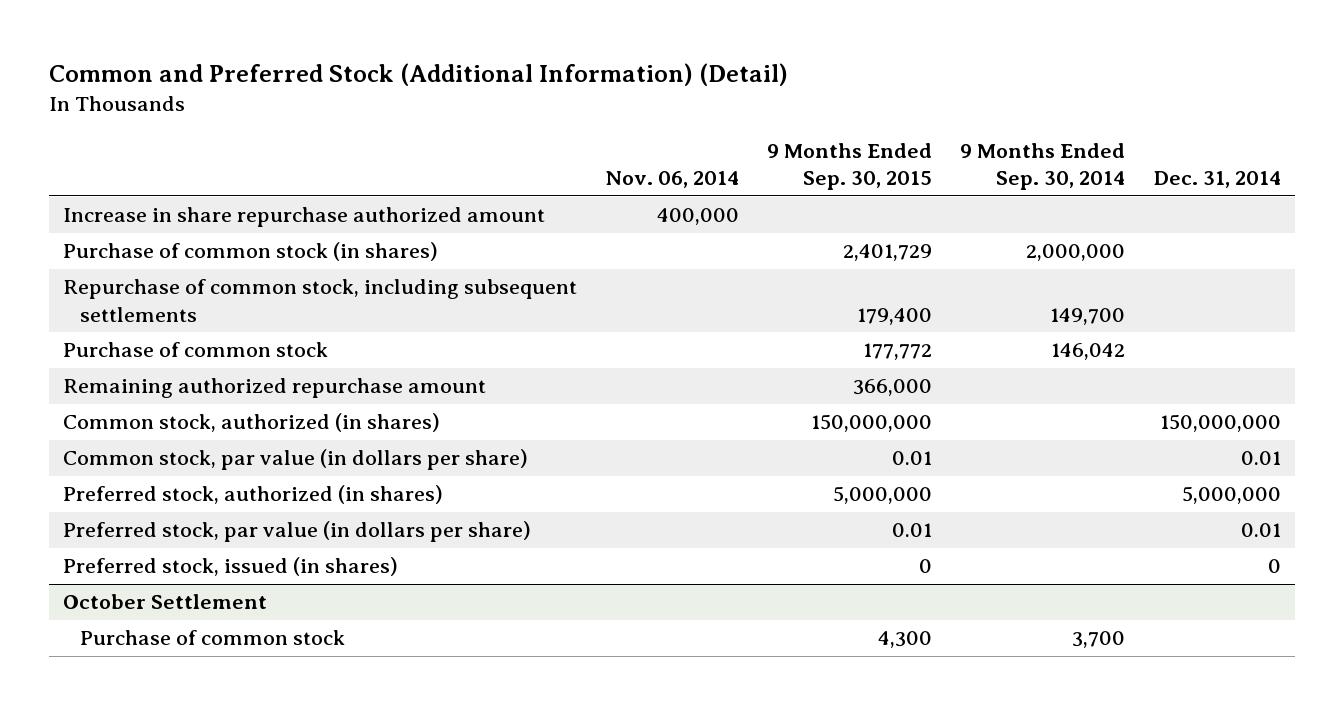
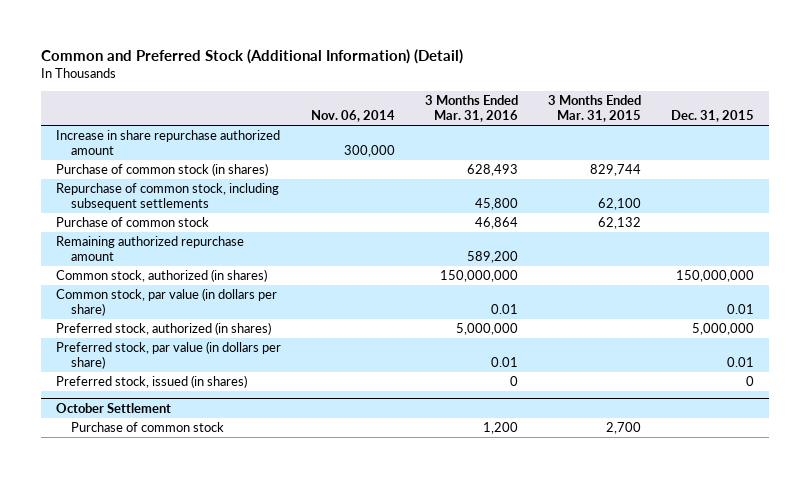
[767,143,933,191] 9 Months Ended Sep. 30, 2015 -> none
[960,143,1126,191] 9 Months Ended Sep. 30, 2014 -> none
[1153,171,1281,189] Dec. 31, 2014 -> none
none -> [424,94,518,123] 3 Months Ended Mar. 31, 2016
none -> [547,94,641,123] 3 Months Ended Mar. 31, 2015
none -> [670,110,754,123] Dec. 31, 2015
[657,208,740,226] 400,000 -> [344,145,396,158] 300,000

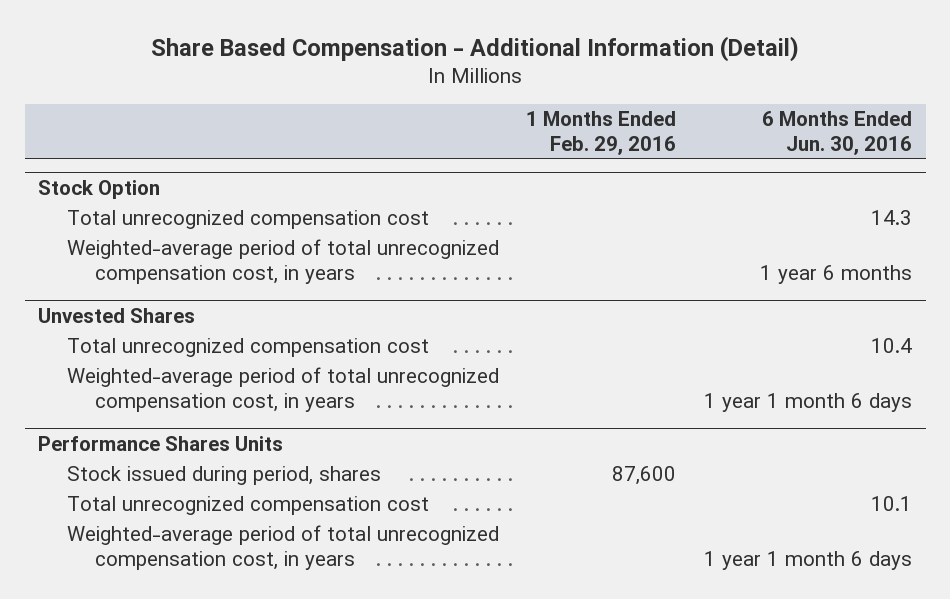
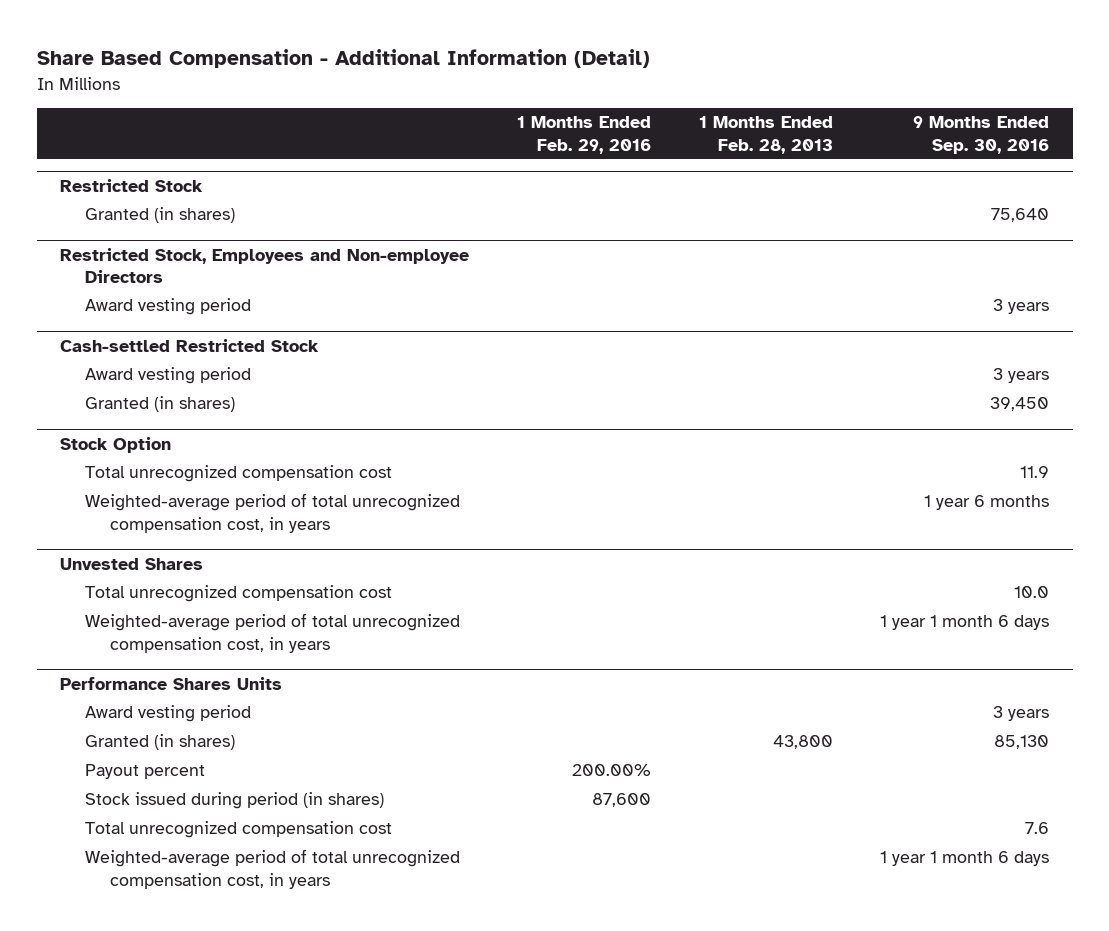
[761,110,912,156] 6 Months Ended Jun. 30, 2016 -> none
none -> [698,116,833,154] 1 Months Ended Feb. 28, 2013
none -> [913,116,1050,154] 9 Months Ended Sep. 30, 2016
none -> [60,178,204,192] Restricted Stock
none -> [85,207,236,224] Granted (in shares)
none -> [60,247,470,284] Restricted Stock, Employees and Non-employee Directors
none -> [85,298,252,316] Award vesting period
none -> [60,338,320,352] Cash-settled Restricted Stock
none -> [85,367,252,385] Award vesting period
none -> [85,396,236,413] Granted (in shares)
none -> [85,705,252,723] Award vesting period
none -> [85,734,236,751] Granted (in shares)
none -> [85,764,206,780] Payout percent
[66,466,381,486] Stock issued during period, shares -> [85,792,385,810] Stock issued during period (in shares)

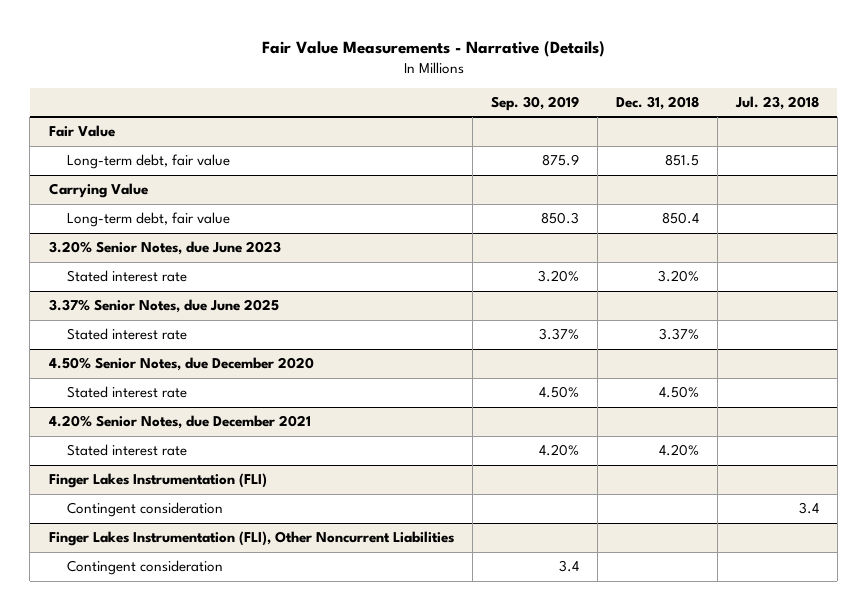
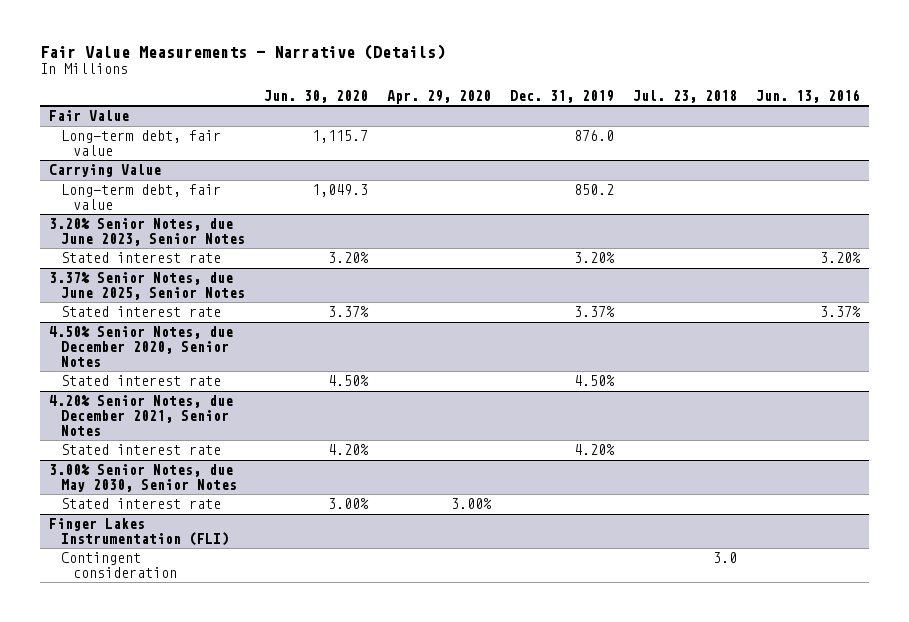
[490,95,579,111] Sep. 30, 2019 -> none
[615,95,699,110] Dec. 31, 2018 -> none
none -> [264,89,369,103] Jun. 30, 2020
none -> [387,89,492,104] Apr. 29, 2020
none -> [510,89,615,103] Dec. 31, 2019
none -> [755,88,860,103] Jun. 13, 2016
[48,241,281,256] 3.20% Senior Notes, due June 2023 -> [49,218,246,246] 3.20% Senior Notes, due June 2023, Senior Notes
[48,299,279,314] 3.37% Senior Notes, due June 2025 -> [49,272,246,300] 3.37% Senior Notes, due June 2025, Senior Notes
[48,357,314,372] 4.50% Senior Notes, due December 2020 -> [49,326,234,367] 4.50% Senior Notes, due December 2020, Senior Notes
[48,415,311,430] 4.20% Senior Notes, due December 2021 -> [49,395,234,436] 4.20% Senior Notes, due December 2021, Senior Notes
none -> [49,464,238,492] 3.00% Senior Notes, due May 2030, Senior Notes
none -> [61,498,222,510] Stated interest rate
[48,531,454,547] Finger Lakes Instrumentation (FLI), Other Noncurrent Liabilities -> none
[67,560,224,576] Contingent consideration -> none
[798,502,819,515] 3.4 -> [712,552,737,564] 3.0

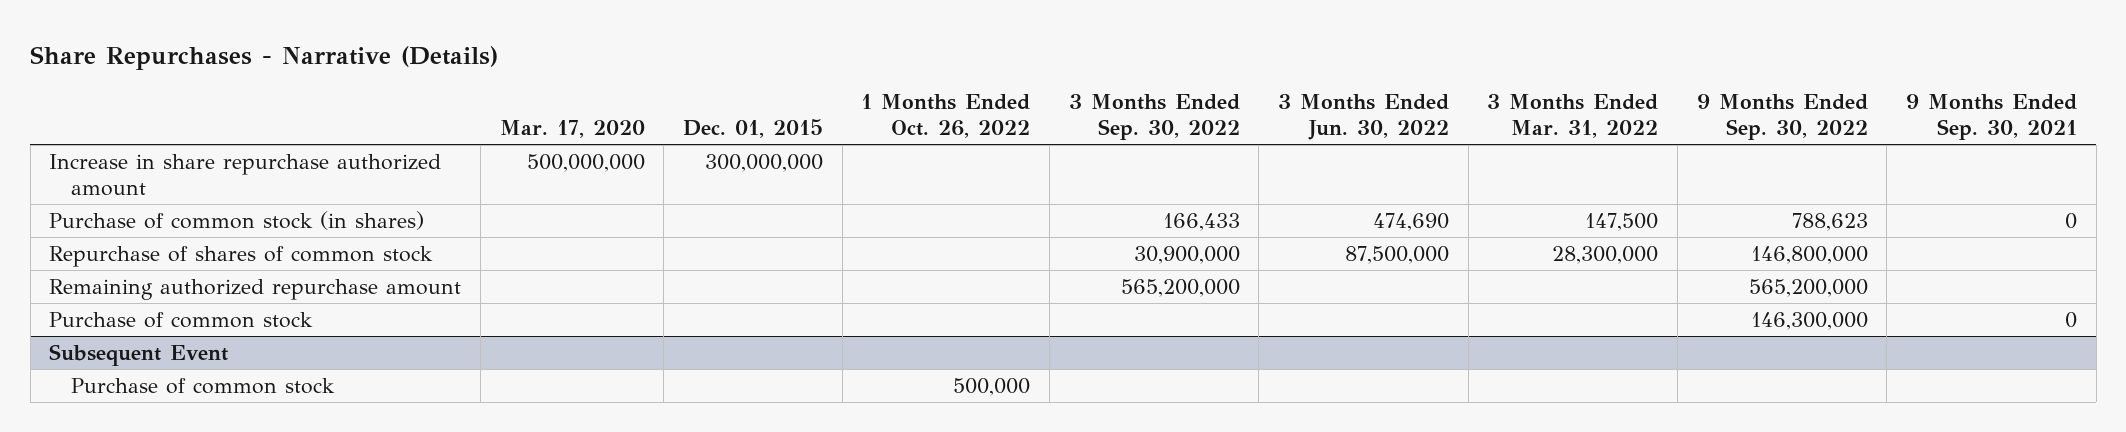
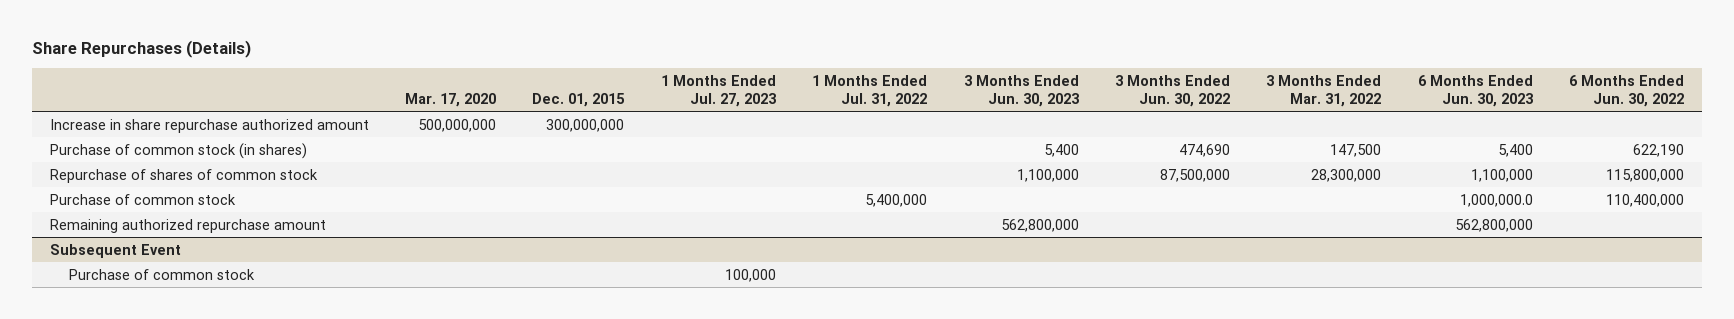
[30,45,499,70] Share Repurchases - Narrative (Details) -> [31,39,251,58] Share Repurchases (Details)
[861,94,1031,139] 1 Months Ended Oct. 26, 2022 -> none
[1068,94,1240,141] 3 Months Ended Sep. 30, 2022 -> none
[1696,94,1868,141] 9 Months Ended Sep. 30, 2022 -> none
[1906,94,2078,141] 9 Months Ended Sep. 30, 2021 -> none
none -> [660,74,776,107] 1 Months Ended Jul. 27, 2023
none -> [812,74,928,107] 1 Months Ended Jul. 31, 2022
none -> [963,74,1079,107] 3 Months Ended Jun. 30, 2023
none -> [1417,74,1533,107] 6 Months Ended Jun. 30, 2023
none -> [1569,74,1685,107] 6 Months Ended Jun. 30, 2022
[49,278,462,300] Remaining authorized repurchase amount -> [49,218,326,233] Remaining authorized repurchase amount

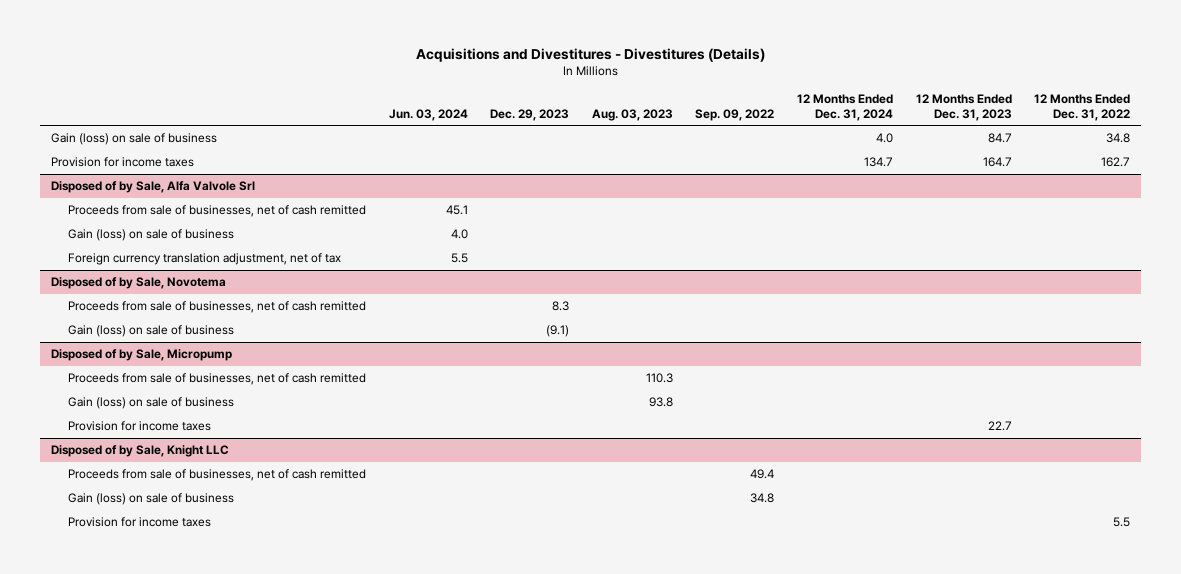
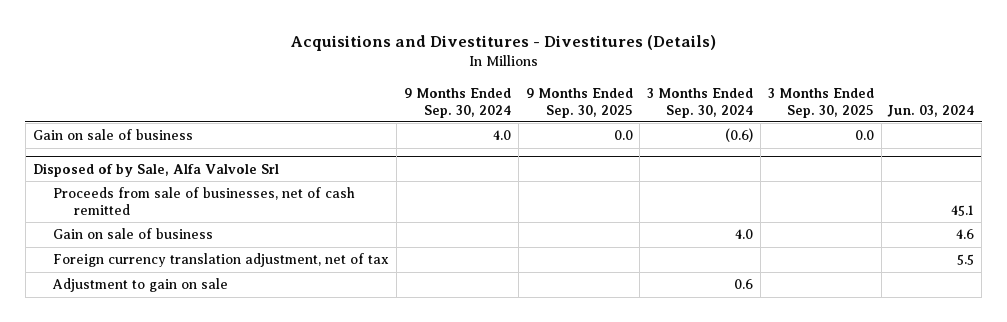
[490,108,570,121] Dec. 29, 2023 -> none
[591,108,673,121] Aug. 03, 2023 -> none
[695,108,775,121] Sep. 09, 2022 -> none
[797,94,894,121] 12 Months Ended Dec. 31, 2024 -> none
[915,94,1012,121] 12 Months Ended Dec. 31, 2023 -> none
[1034,94,1131,121] 12 Months Ended Dec. 31, 2022 -> none
none -> [404,87,512,118] 9 Months Ended Sep. 30, 2024
none -> [525,87,633,118] 9 Months Ended Sep. 30, 2025
none -> [647,87,754,118] 3 Months Ended Sep. 30, 2024
none -> [767,87,874,118] 3 Months Ended Sep. 30, 2025
[51,157,195,168] Provision for income taxes -> none
[51,133,218,146] Gain (loss) on sale of business -> [32,129,193,141] Gain on sale of business
[68,229,235,242] Gain (loss) on sale of business -> [53,228,214,240] Gain on sale of business
[450,229,468,240] 4.0 -> [956,229,975,240] 4.6
[51,277,227,290] Disposed of by Sale, Novotema -> none
[68,301,367,314] Proceeds from sale of businesses, net of cash remitted -> none
[68,325,235,338] Gain (loss) on sale of business -> none
[51,349,233,362] Disposed of by Sale, Micropump -> none
[68,373,367,386] Proceeds from sale of businesses, net of cash remitted -> none
[68,397,235,410] Gain (loss) on sale of business -> none
[68,421,212,432] Provision for income taxes -> none
[51,445,230,458] Disposed of by Sale, Knight LLC -> none
[68,469,367,482] Proceeds from sale of businesses, net of cash remitted -> none
[68,493,235,506] Gain (loss) on sale of business -> none
[68,517,212,528] Provision for income taxes -> none
none -> [52,278,229,293] Adjustment to gain on sale

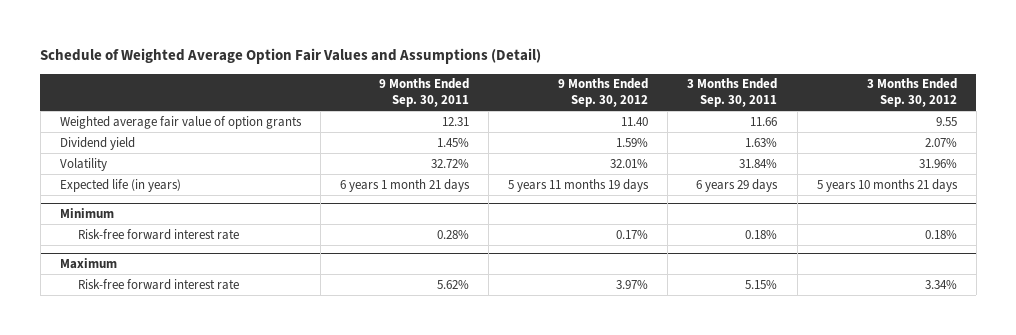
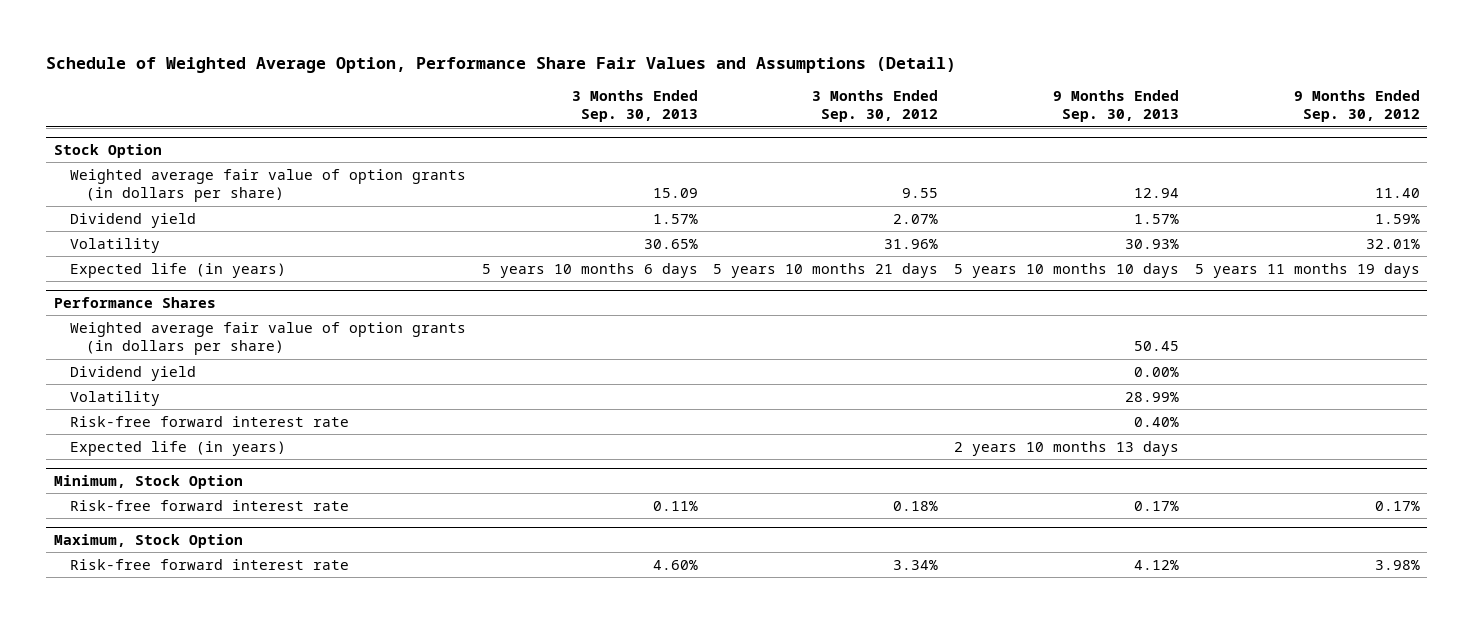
[40,48,542,65] Schedule of Weighted Average Option Fair Values and Assumptions (Detail) -> [46,56,957,73] Schedule of Weighted Average Option, Performance Share Fair Values and Assumptions (Detail)
[378,78,469,108] 9 Months Ended Sep. 30, 2011 -> none
[687,78,778,108] 3 Months Ended Sep. 30, 2011 -> none
none -> [571,89,698,123] 3 Months Ended Sep. 30, 2013
none -> [1052,89,1179,123] 9 Months Ended Sep. 30, 2013
none -> [53,143,162,158] Stock Option
[59,115,302,129] Weighted average fair value of option grants -> [69,168,466,203] Weighted average fair value of option grants (in dollars per share)
none -> [53,296,216,308] Performance Shares
none -> [69,321,466,356] Weighted average fair value of option grants (in dollars per share)
none -> [69,365,196,381] Dividend yield
none -> [69,390,160,406] Volatility
none -> [69,415,349,427] Risk-free forward interest rate
none -> [69,440,286,456] Expected life (in years)
[59,207,114,218] Minimum -> [53,474,243,489] Minimum, Stock Option
[59,257,117,269] Maximum -> [53,533,243,548] Maximum, Stock Option
[616,279,649,289] 3.97% -> [1374,559,1420,570] 3.98%

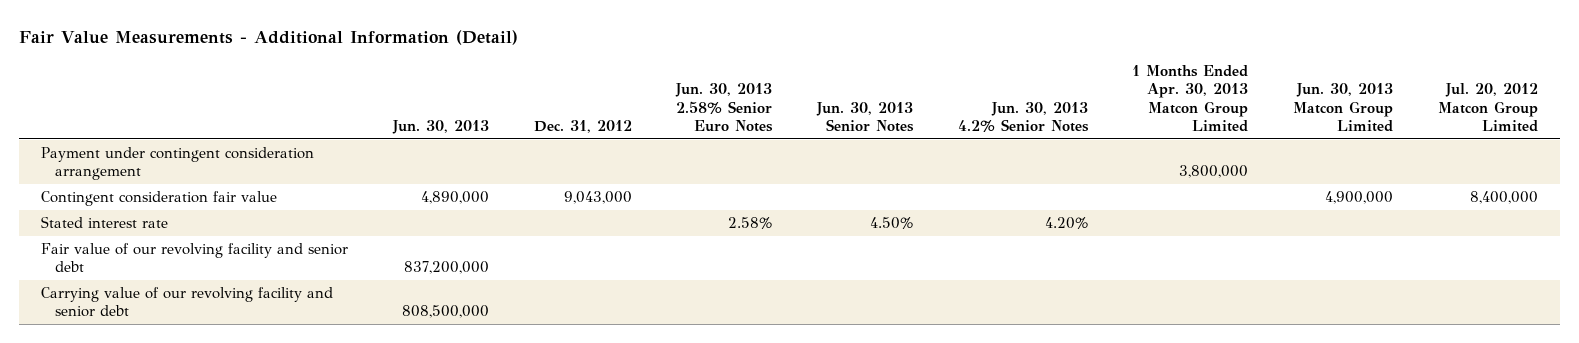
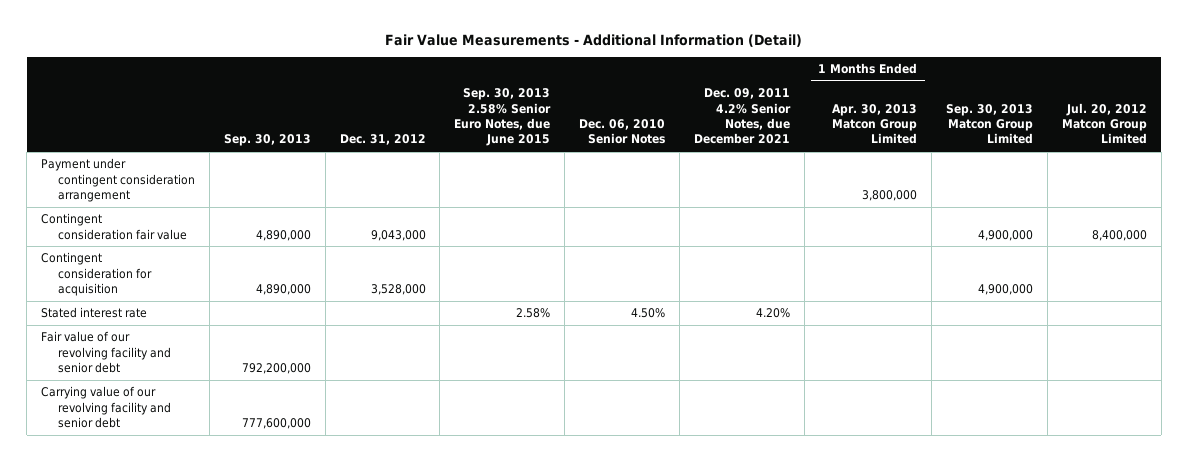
[392,120,490,135] Jun. 30, 2013 -> none
[675,83,774,133] Jun. 30, 2013 2.58% Senior Euro Notes -> none
[816,101,915,133] Jun. 30, 2013 Senior Notes -> none
[957,101,1089,133] Jun. 30, 2013 4.2% Senior Notes -> none
[1292,83,1393,133] Jun. 30, 2013 Matcon Group Limited -> none
none -> [223,134,311,147] Sep. 30, 2013
none -> [454,88,552,147] Sep. 30, 2013 2.58% Senior Euro Notes, due June 2015
none -> [579,118,666,145] Dec. 06, 2010 Senior Notes
none -> [693,88,791,145] Dec. 09, 2011 4.2% Senior Notes, due December 2021
none -> [946,103,1034,145] Sep. 30, 2013 Matcon Group Limited
none -> [41,252,153,297] Contingent consideration for acquisition

